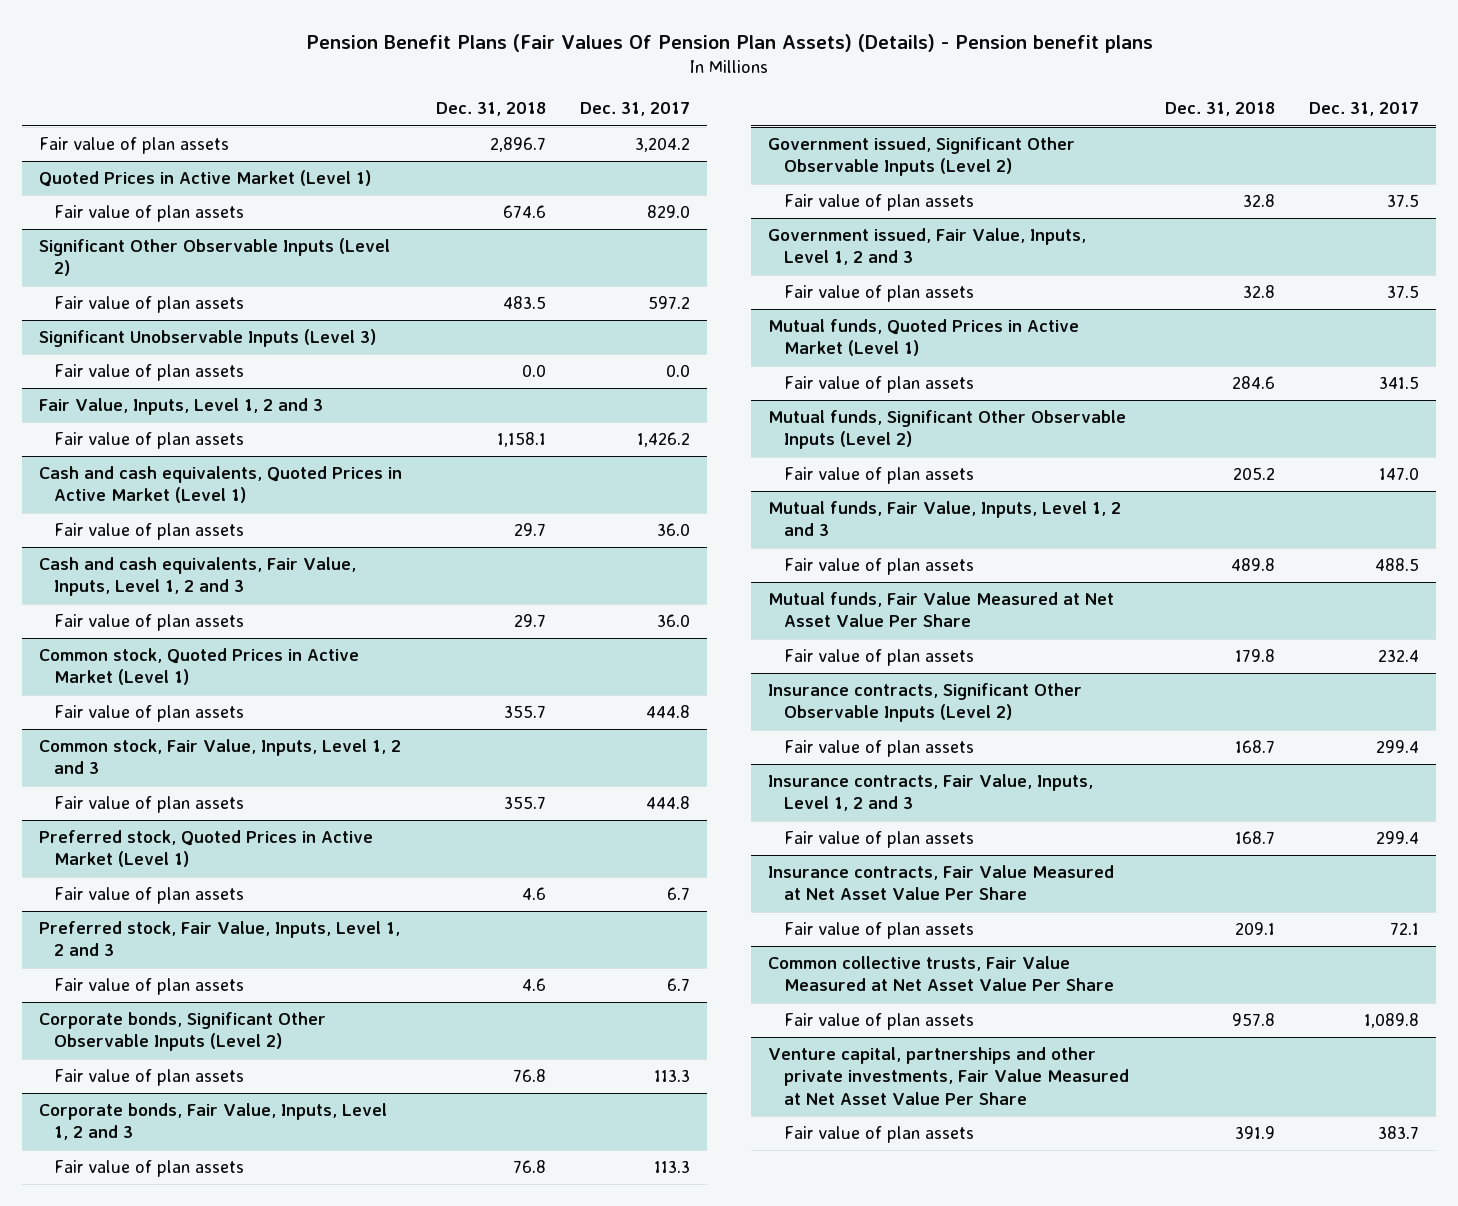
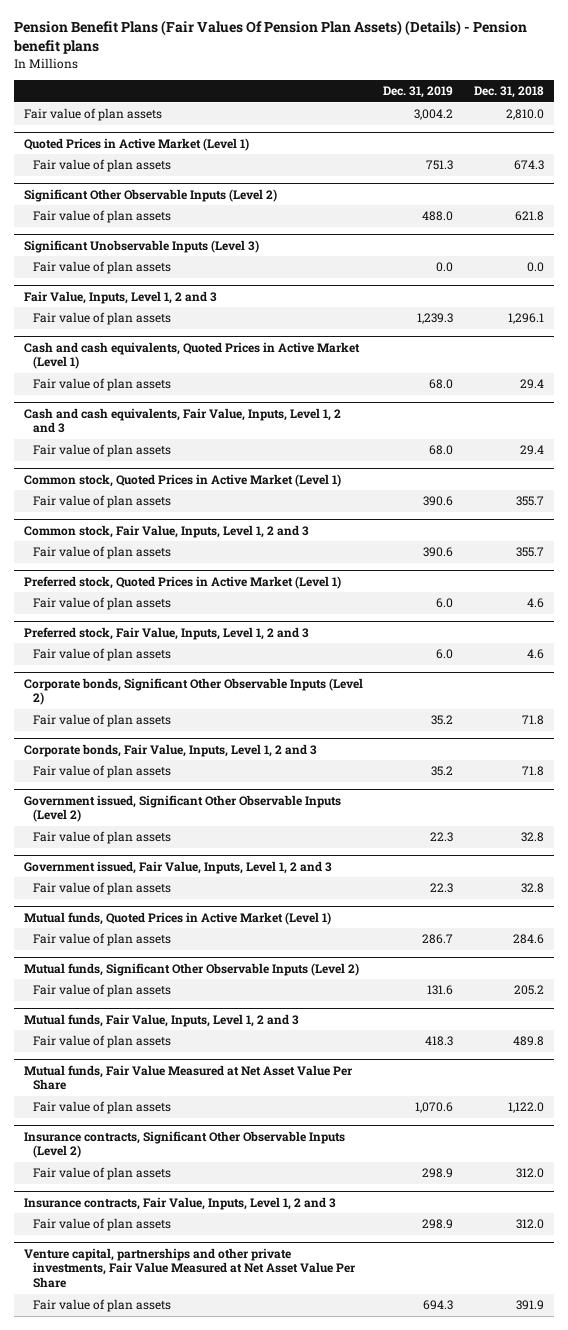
[579,102,690,117] Dec. 31, 2017 -> none
none -> [383,86,454,99] Dec. 31, 2019
[489,137,546,153] 2,896.7 -> [505,109,544,121] 2,810.0
[502,205,546,219] 674.6 -> [513,160,544,171] 674.3
[502,296,546,310] 483.5 -> [514,211,544,222] 621.8
[496,432,546,448] 1,158.1 -> [507,313,544,325] 1,296.1
[513,523,546,537] 29.7 -> [519,379,544,390] 29.4
[513,614,546,628] 29.7 -> [519,445,544,456] 29.4
[512,1069,546,1083] 76.8 -> [521,715,544,726] 71.8
[512,1160,546,1174] 76.8 -> [521,766,544,777] 71.8
[1235,649,1276,663] 179.8 -> [507,1102,544,1114] 1,122.0
[1235,740,1276,754] 168.7 -> [515,1168,544,1179] 312.0
[768,865,1115,901] Insurance contracts, Fair Value Measured at Net Asset Value Per Share -> none
[783,922,974,940] Fair value of plan assets -> none
[768,956,1114,992] Common collective trusts, Fair Value Measured at Net Asset Value Per Share -> none
[783,1013,974,1031] Fair value of plan assets -> none
[1235,831,1276,845] 168.7 -> [515,1219,544,1230] 312.0

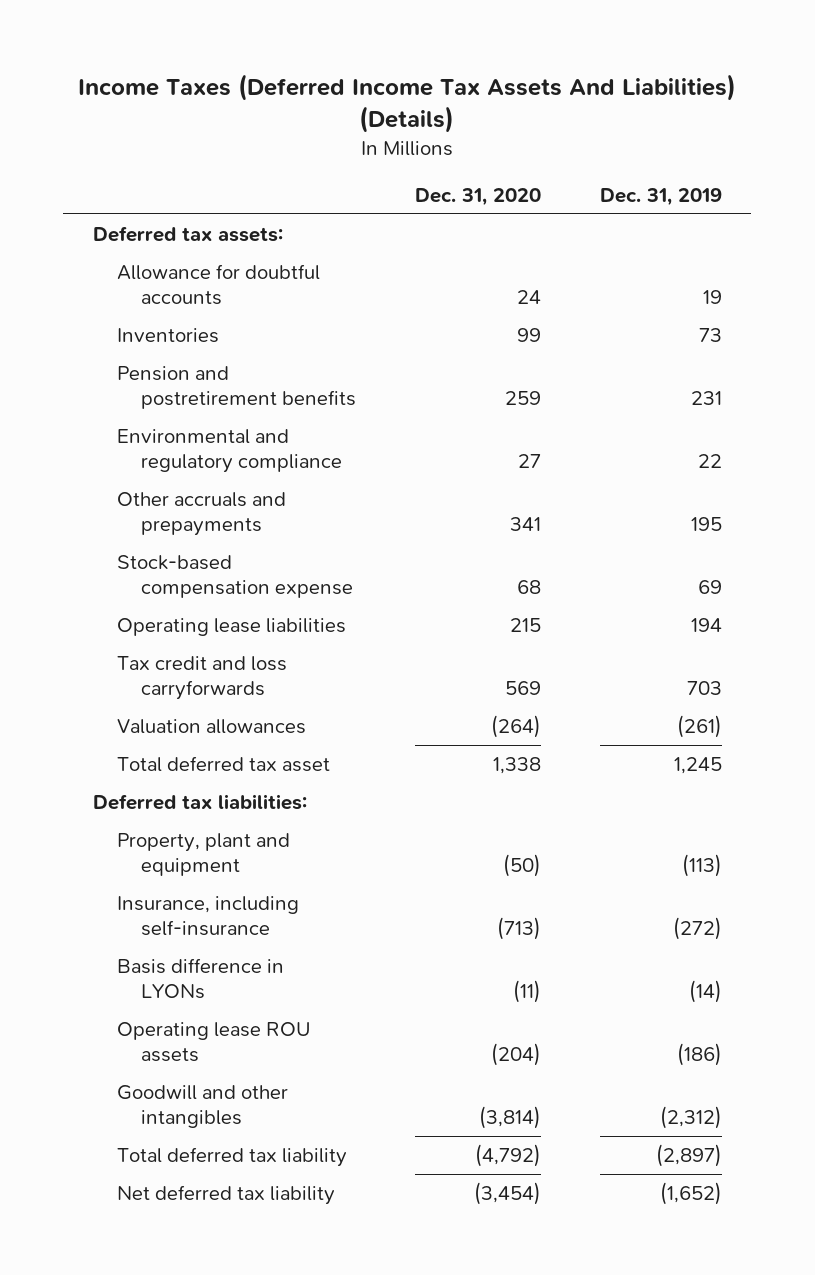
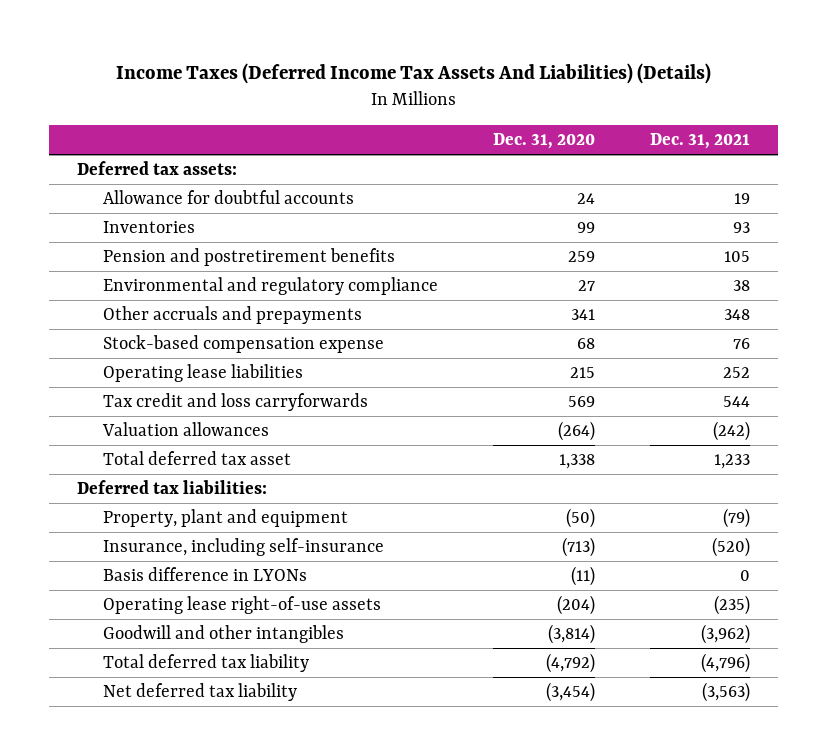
[599,187,722,206] Dec. 31, 2019 -> none
none -> [650,132,751,149] Dec. 31, 2021
[116,1021,311,1063] Operating lease ROU assets -> [102,596,381,615] Operating lease right-of-use assets

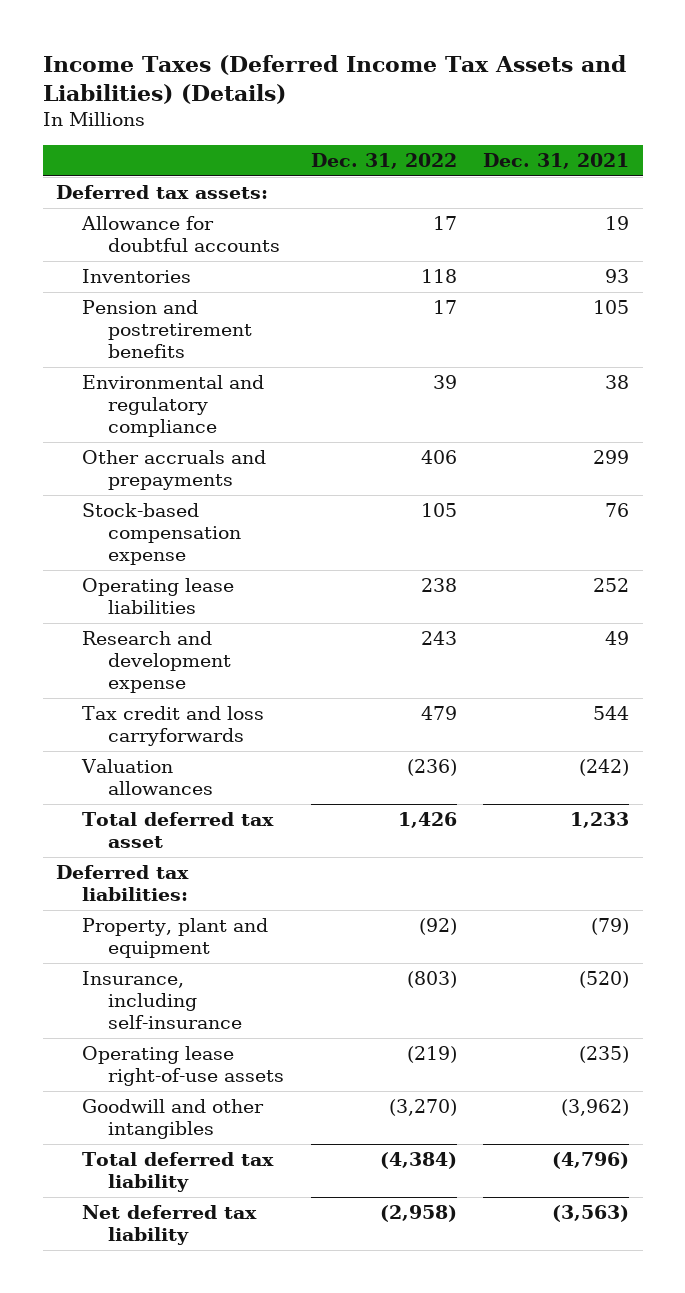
[115,63,711,85] Income Taxes (Deferred Income Tax Assets And Liabilities) (Details) -> [42,54,626,104] Income Taxes (Deferred Income Tax Assets and Liabilities) (Details)
[493,132,596,149] Dec. 31, 2020 -> none
none -> [310,153,457,170] Dec. 31, 2022
[724,309,751,321] 348 -> [593,450,630,465] 299
none -> [82,631,232,693] Research and development expense
[102,567,307,582] Basis difference in LYONs -> none

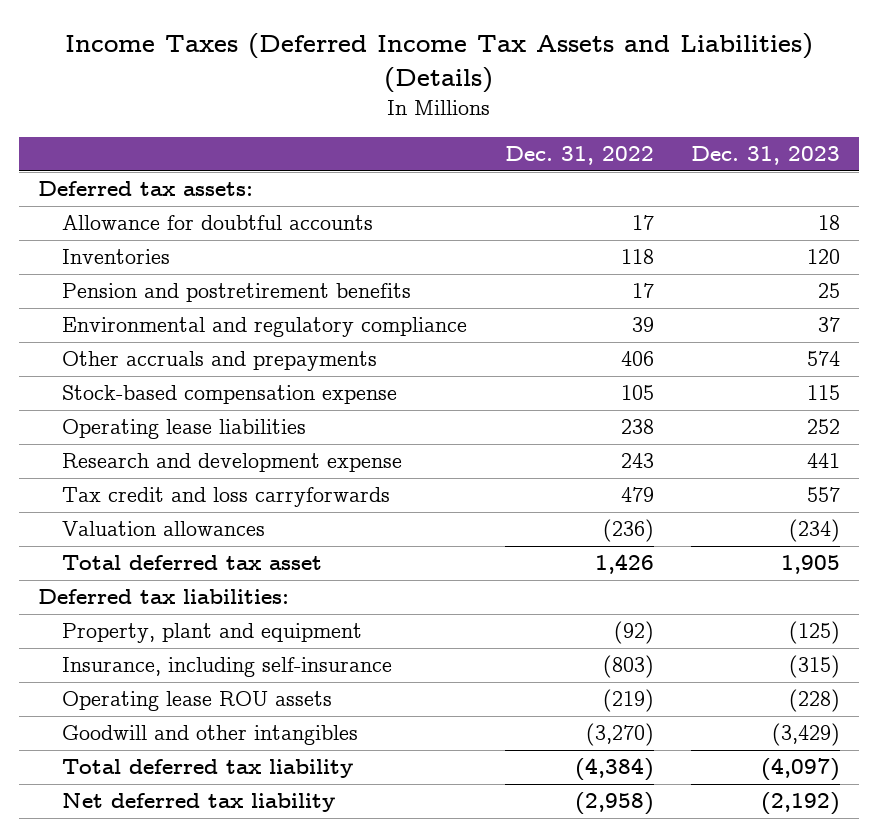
[483,153,630,170] Dec. 31, 2021 -> none
none -> [691,146,841,166] Dec. 31, 2023
[82,1046,285,1087] Operating lease right-of-use assets -> [61,691,332,712] Operating lease ROU assets

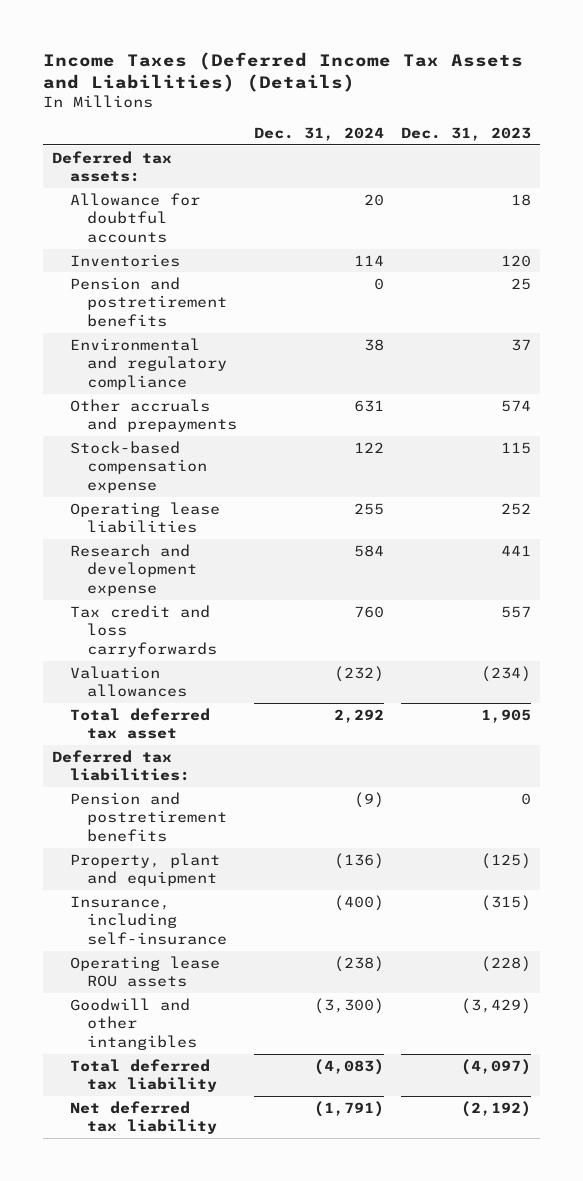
[504,146,654,166] Dec. 31, 2022 -> none
none -> [254,127,385,142] Dec. 31, 2024
none -> [69,791,228,842] Pension and postretirement benefits

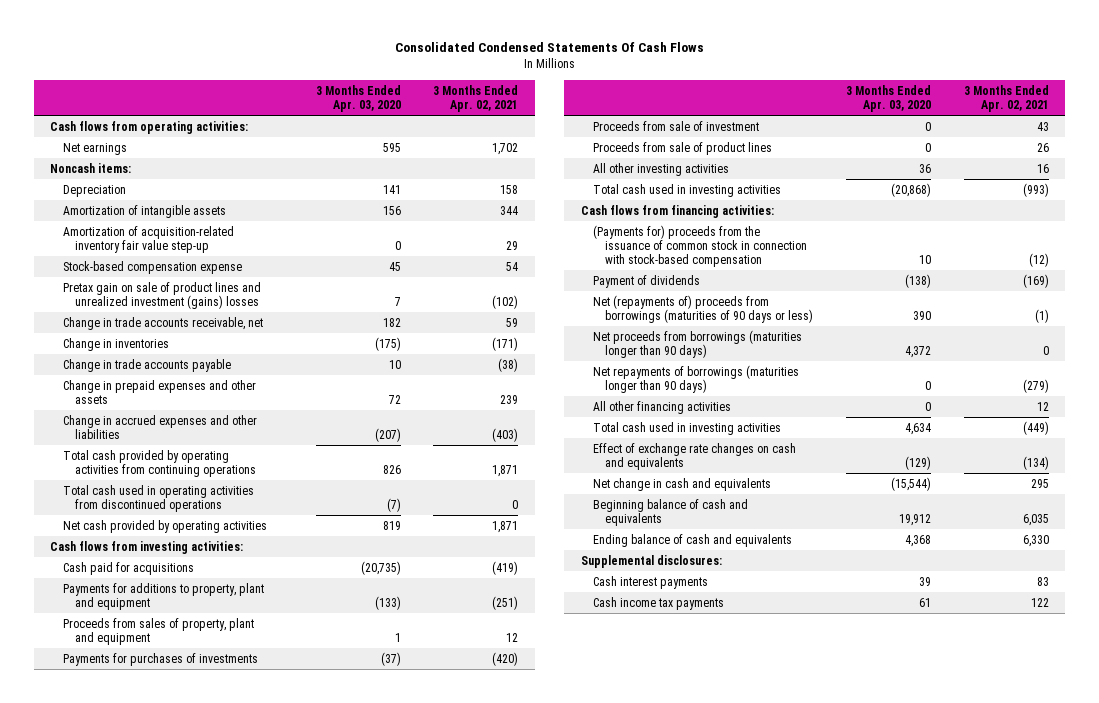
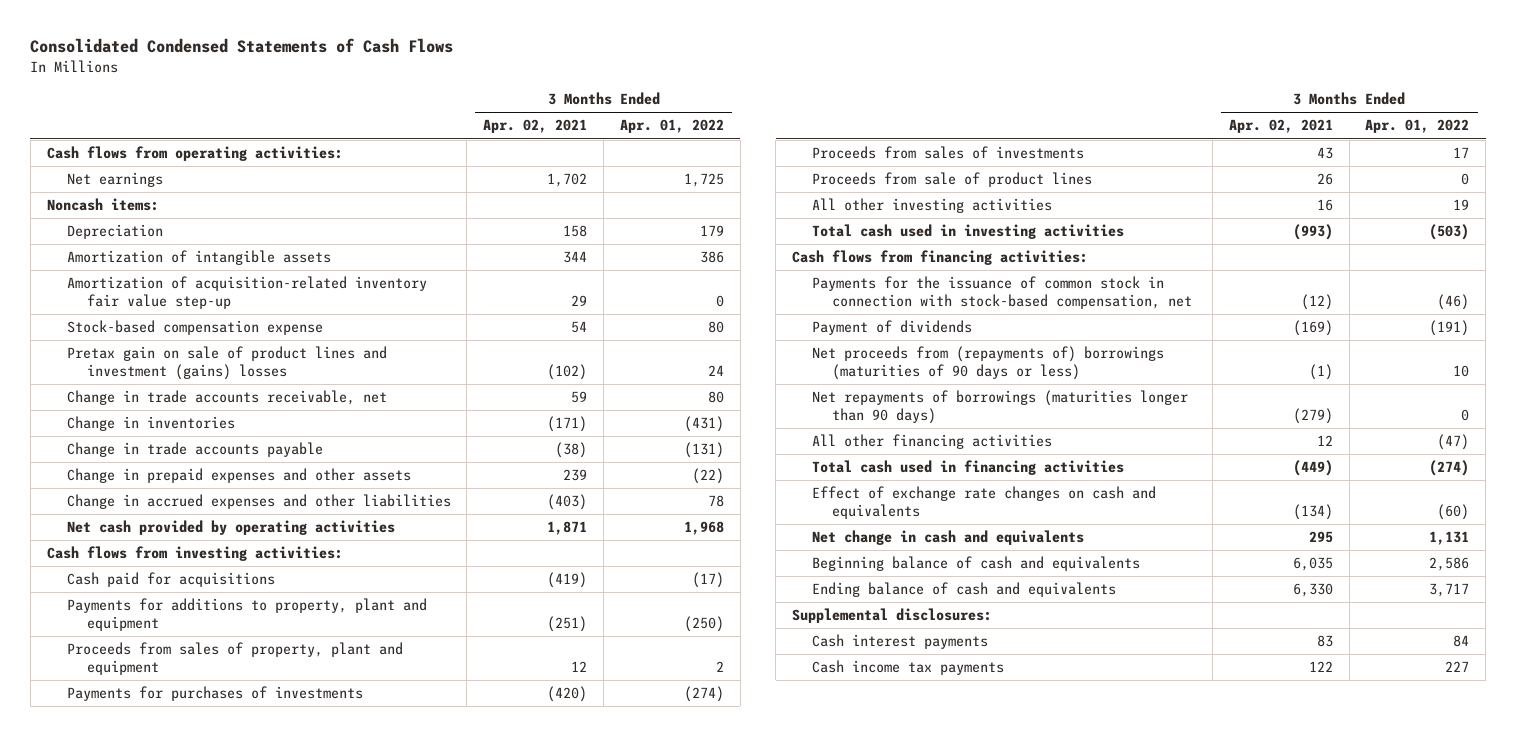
[394,42,704,53] Consolidated Condensed Statements Of Cash Flows -> [30,38,454,54] Consolidated Condensed Statements of Cash Flows
[315,84,401,112] 3 Months Ended Apr. 03, 2020 -> none
none -> [619,119,724,134] Apr. 01, 2022
[62,281,261,309] Pretax gain on sale of product lines and unrealized investment (gains) losses -> [66,346,387,380] Pretax gain on sale of product lines and investment (gains) losses
[62,449,256,477] Total cash provided by operating activities from continuing operations -> none
[62,484,254,512] Total cash used in operating activities from discontinued operations -> none
[593,120,760,131] Proceeds from sale of investment -> [812,146,1085,160] Proceeds from sales of investments
[593,224,808,268] (Payments for) proceeds from the issuance of common stock in connection with stock-based compensation -> [812,276,1193,309] Payments for the issuance of common stock in connection with stock-based compensation, net
[593,329,803,358] Net proceeds from borrowings (maturities longer than 90 days) -> none
[593,294,814,323] Net (repayments of) proceeds from borrowings (maturities of 90 days or less) -> [812,346,1165,380] Net proceeds from (repayments of) borrowings (maturities of 90 days or less)
[593,421,782,435] Total cash used in investing activities -> [812,460,1125,476] Total cash used in financing activities

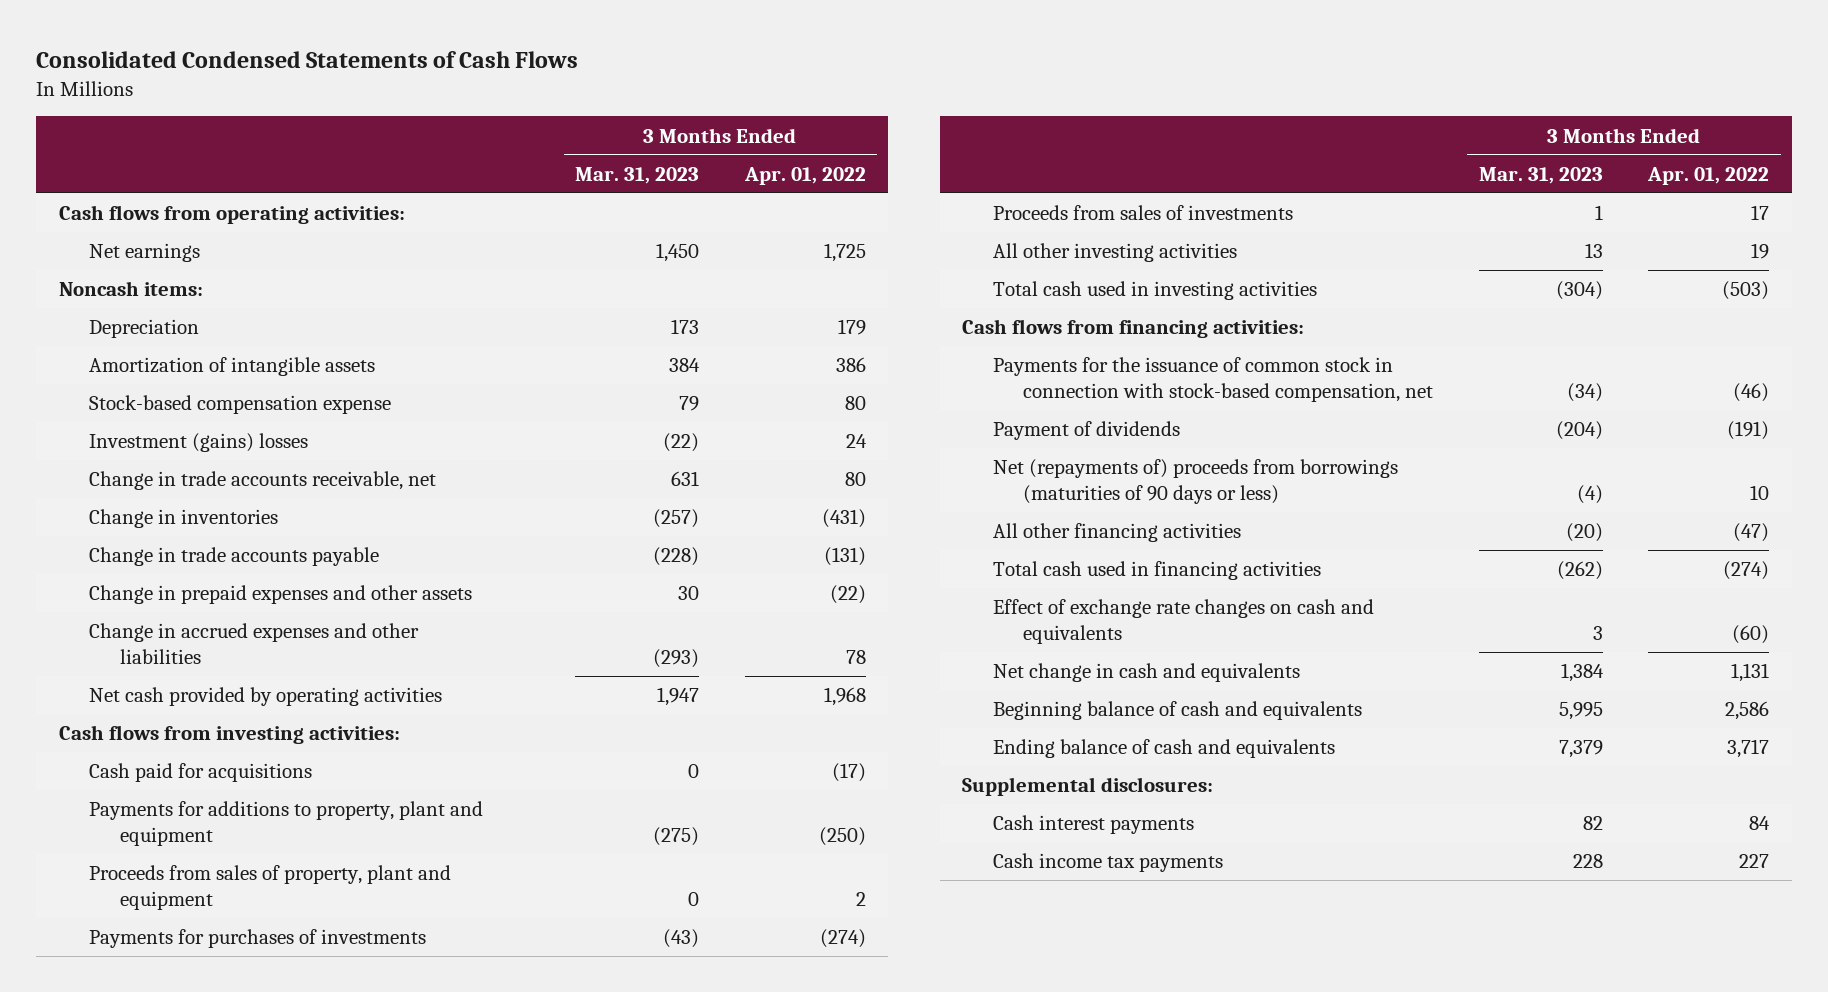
[483,119,588,134] Apr. 02, 2021 -> none
none -> [575,166,700,184] Mar. 31, 2023
[66,276,427,309] Amortization of acquisition-related inventory fair value step-up -> none
[66,346,387,380] Pretax gain on sale of product lines and investment (gains) losses -> none
none -> [89,433,309,453] Investment (gains) losses
[812,172,1093,188] Proceeds from sale of product lines -> none
[812,390,1189,424] Net repayments of borrowings (maturities longer than 90 days) -> none
[812,346,1165,380] Net proceeds from (repayments of) borrowings (maturities of 90 days or less) -> [992,459,1398,504] Net (repayments of) proceeds from borrowings (maturities of 90 days or less)

